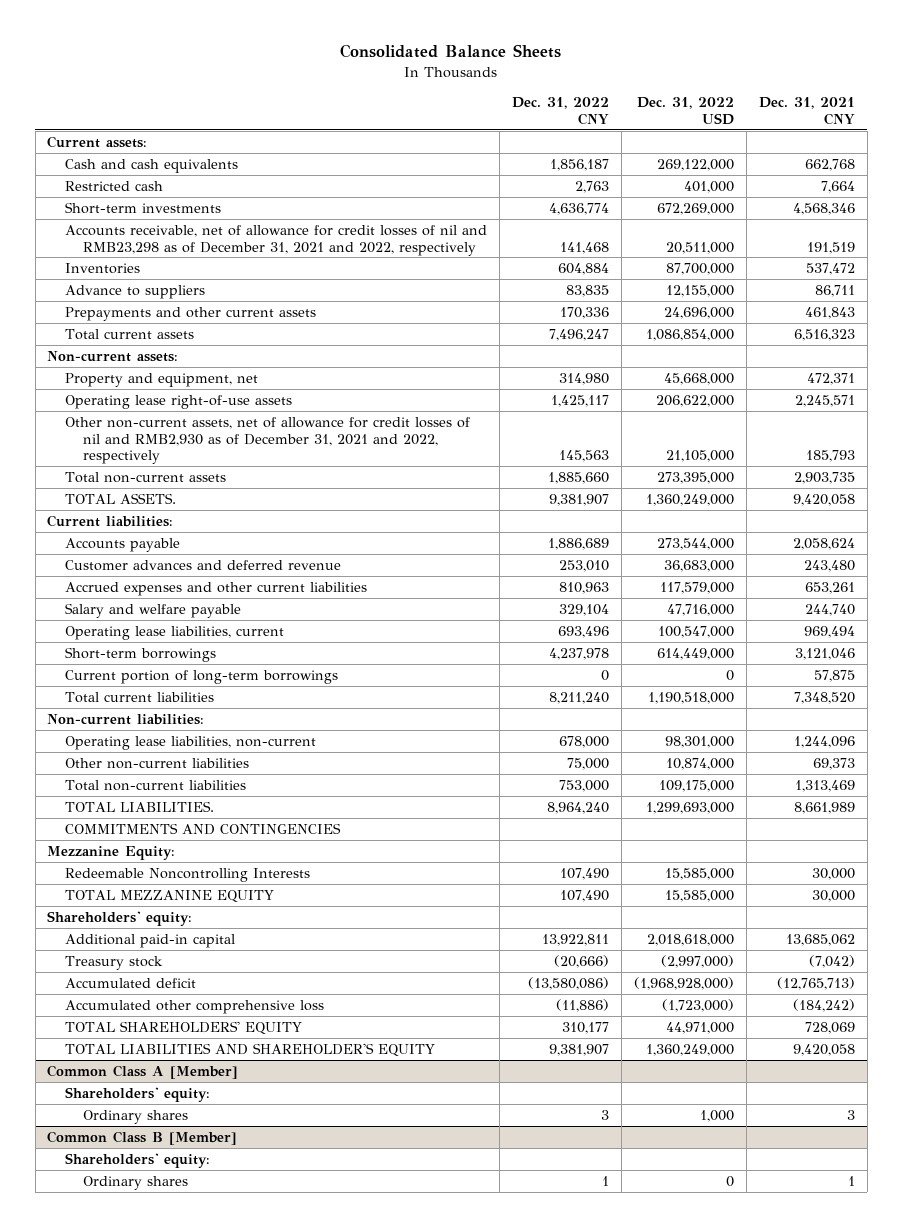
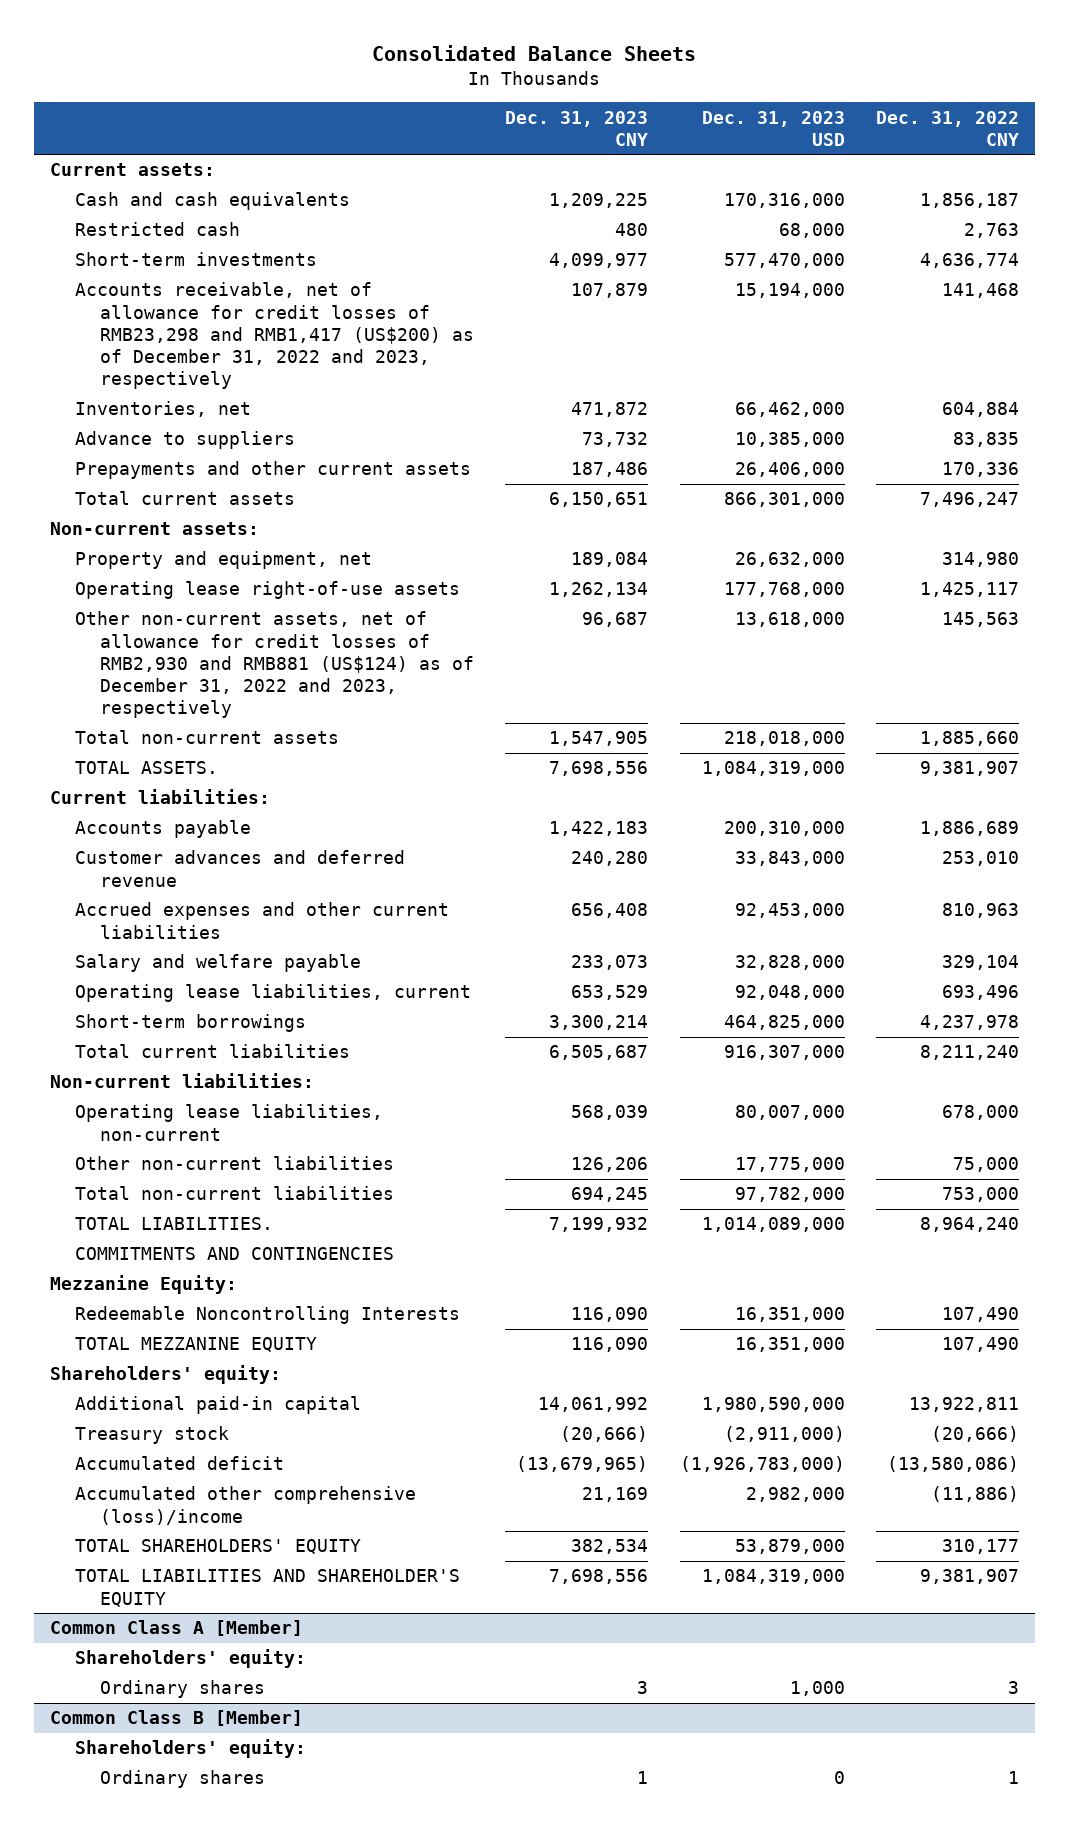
[637,97,735,125] Dec. 31, 2022 USD -> none
[759,97,856,125] Dec. 31, 2021 CNY -> none
none -> [505,110,649,146] Dec. 31, 2023 CNY
none -> [701,110,845,146] Dec. 31, 2023 USD
[65,224,488,256] Accounts receivable, net of allowance for credit losses of nil and RMB23,298 as of December 31, 2021 and 2022, respectively -> [74,282,474,390] Accounts receivable, net of allowance for credit losses of RMB23,298 and RMB1,417 (US$200) as of December 31, 2022 and 2023, respectively
[65,262,141,274] Inventories -> [74,401,251,418] Inventories, net
[65,416,471,465] Other non-current assets, net of allowance for credit losses of nil and RMB2,930 as of December 31, 2021 and 2022, respectively -> [74,611,474,719] Other non-current assets, net of allowance for credit losses of RMB2,930 and RMB881 (US$124) as of December 31, 2022 and 2023, respectively
[65,669,339,684] Current portion of long-term borrowings -> none
[65,999,325,1014] Accumulated other comprehensive loss -> [74,1486,416,1525] Accumulated other comprehensive (loss)/income

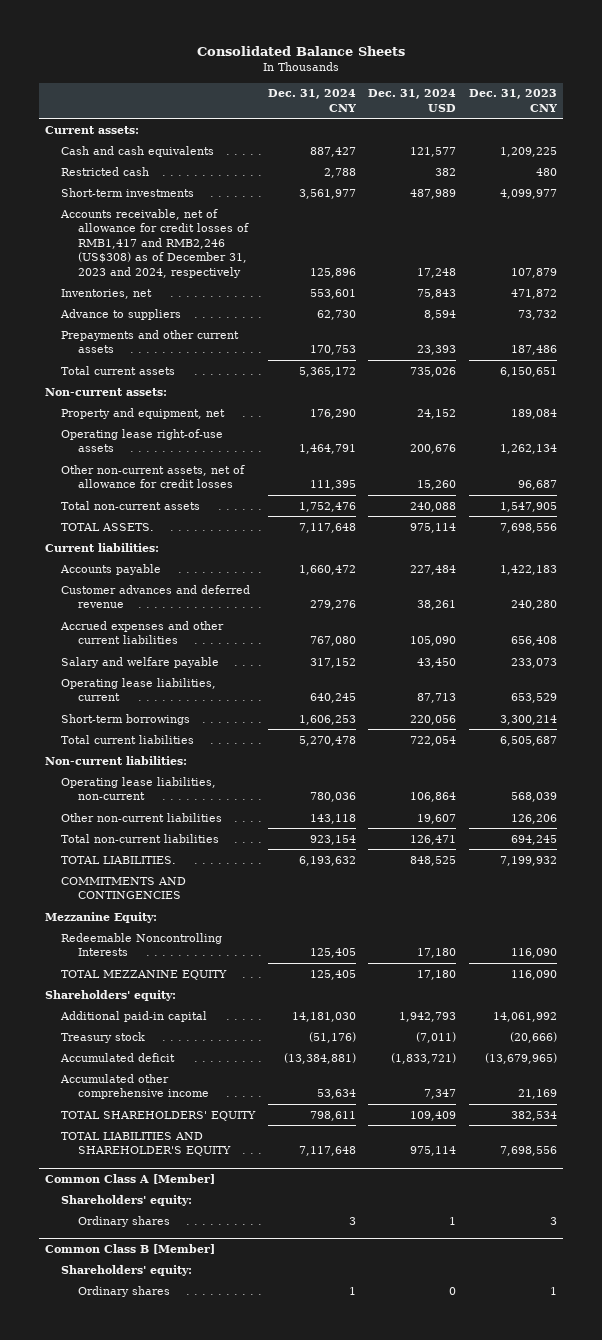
[701,110,845,146] Dec. 31, 2023 USD -> none
[876,110,1020,146] Dec. 31, 2022 CNY -> none
none -> [267,89,356,112] Dec. 31, 2024 CNY
none -> [368,89,457,112] Dec. 31, 2024 USD
[74,282,474,390] Accounts receivable, net of allowance for credit losses of RMB23,298 and RMB1,417 (US$200) as of December 31, 2022 and 2023, respectively -> [60,208,249,278] Accounts receivable, net of allowance for credit losses of RMB1,417 and RMB2,246 (US$308) as of December 31, 2023 and 2024, respectively
[74,611,474,719] Other non-current assets, net of allowance for credit losses of RMB2,930 and RMB881 (US$124) as of December 31, 2022 and 2023, respectively -> [61,464,246,489] Other non-current assets, net of allowance for credit losses
[74,1486,416,1525] Accumulated other comprehensive (loss)/income -> [60,1073,209,1100] Accumulated other comprehensive income

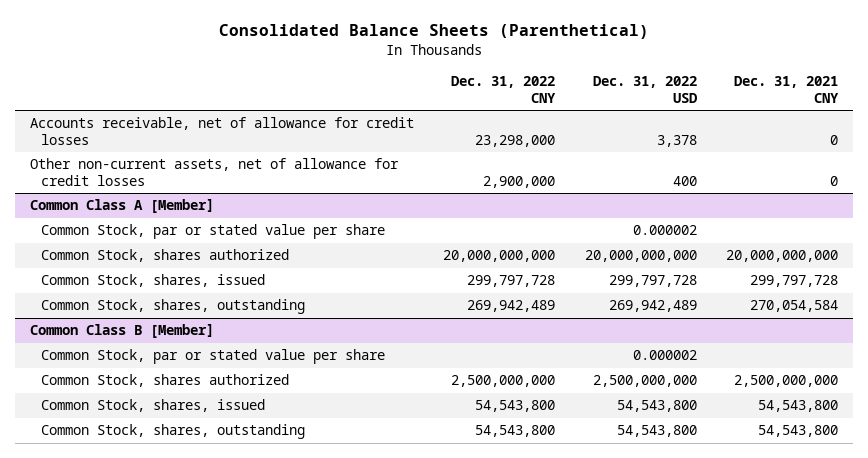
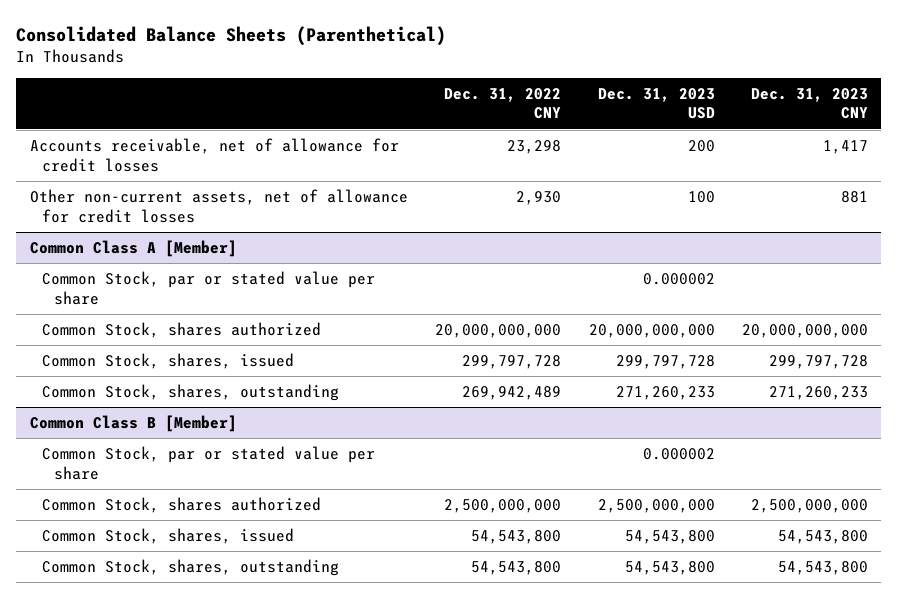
[592,76,697,103] Dec. 31, 2022 USD -> none
[734,76,840,103] Dec. 31, 2021 CNY -> none
none -> [597,87,715,120] Dec. 31, 2023 USD
none -> [750,87,868,120] Dec. 31, 2023 CNY
[475,134,556,147] 23,298,000 -> [507,140,562,155] 23,298
[483,175,556,188] 2,900,000 -> [516,191,562,206] 2,930

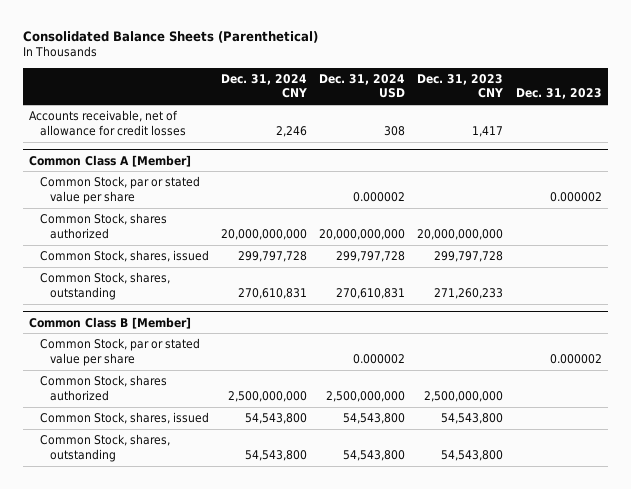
[444,87,562,120] Dec. 31, 2022 CNY -> none
[597,87,715,120] Dec. 31, 2023 USD -> none
none -> [220,73,307,99] Dec. 31, 2024 CNY
none -> [319,73,406,99] Dec. 31, 2024 USD
none -> [515,88,602,100] Dec. 31, 2023
[29,189,408,223] Other non-current assets, net of allowance for credit losses -> none

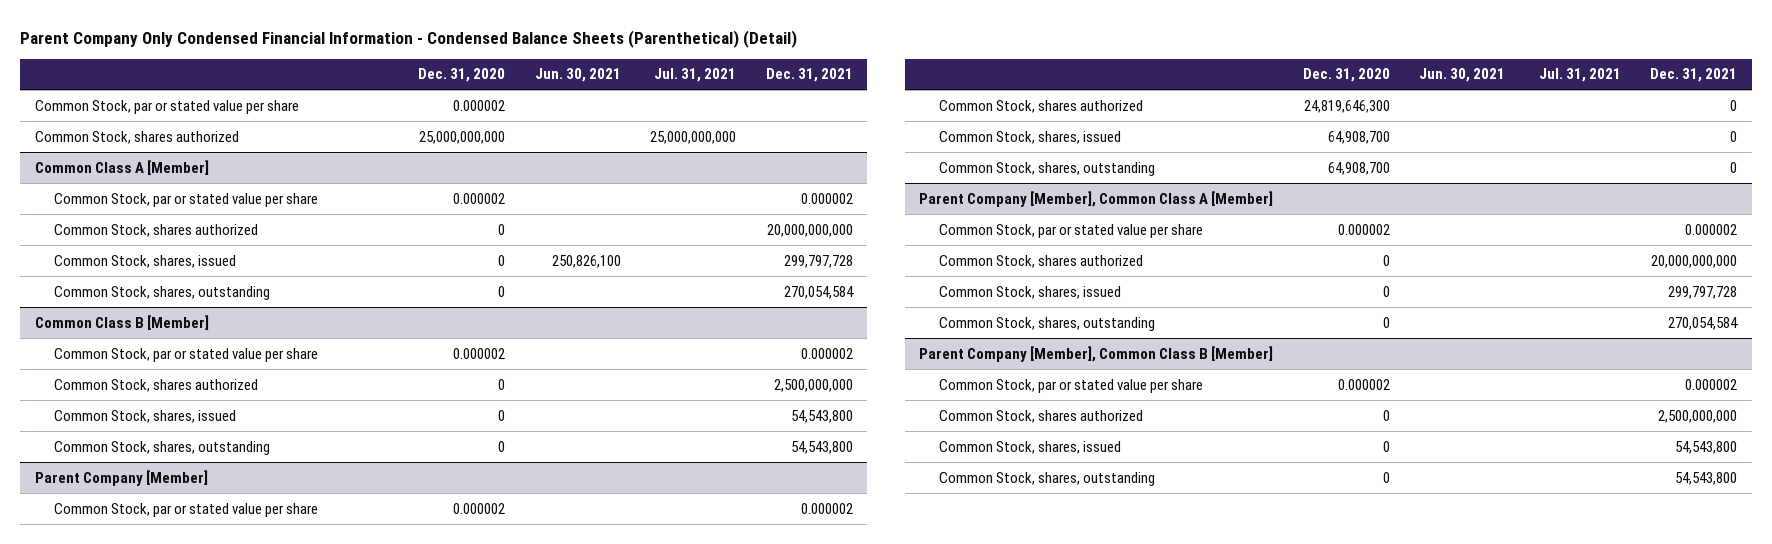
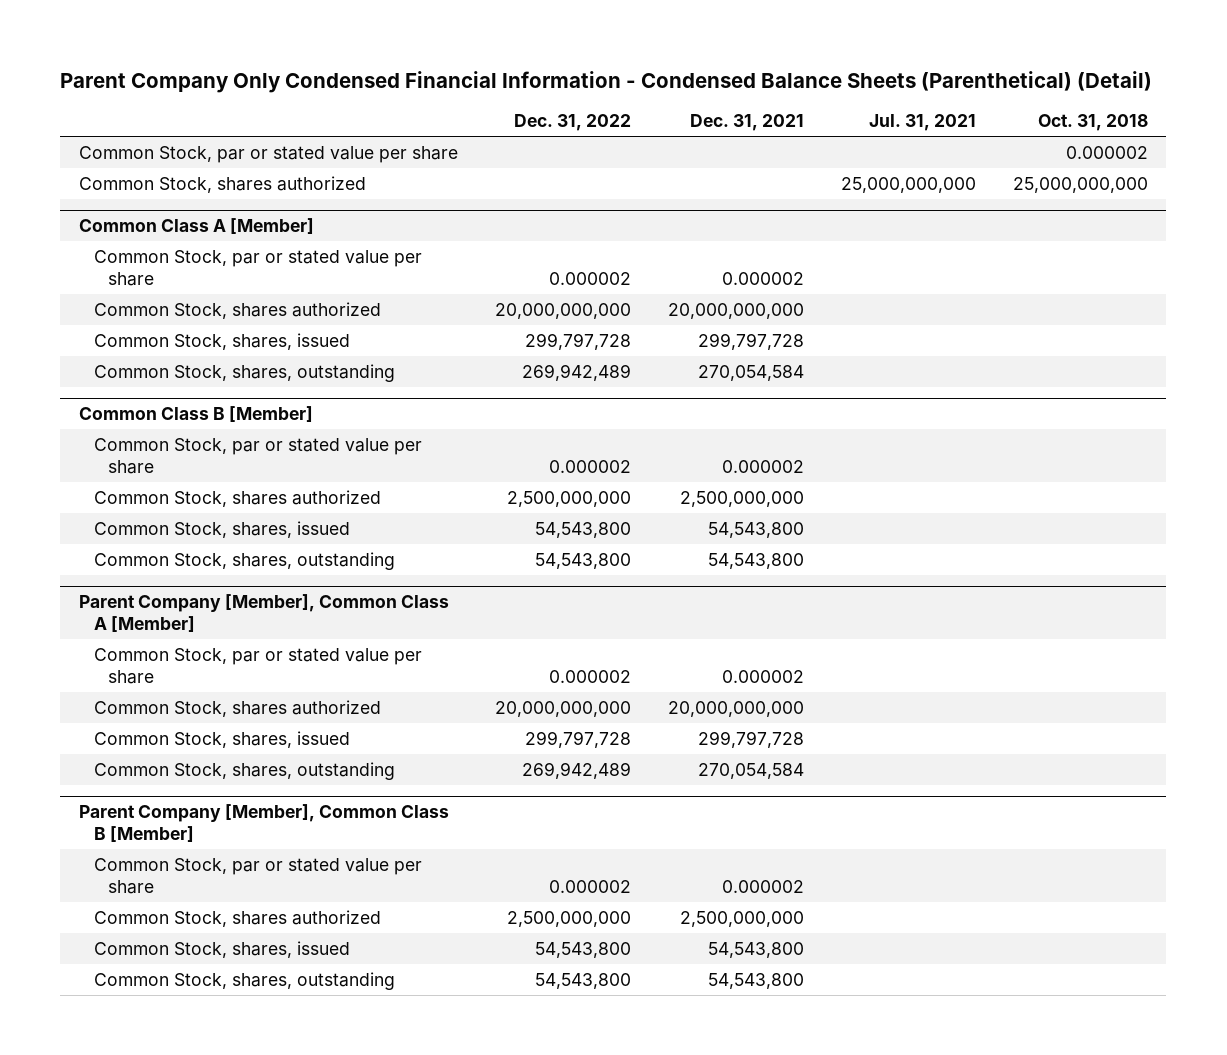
[418,68,506,83] Dec. 31, 2020 -> none
[534,68,621,83] Jun. 30, 2021 -> none
none -> [513,114,631,132] Dec. 31, 2022
none -> [1037,114,1148,132] Oct. 31, 2018
[35,469,209,486] Parent Company [Member] -> none
[54,502,319,517] Common Stock, par or stated value per share -> none
[938,99,1143,113] Common Stock, shares authorized -> none
[938,130,1121,144] Common Stock, shares, issued -> none
[938,161,1155,176] Common Stock, shares, outstanding -> none

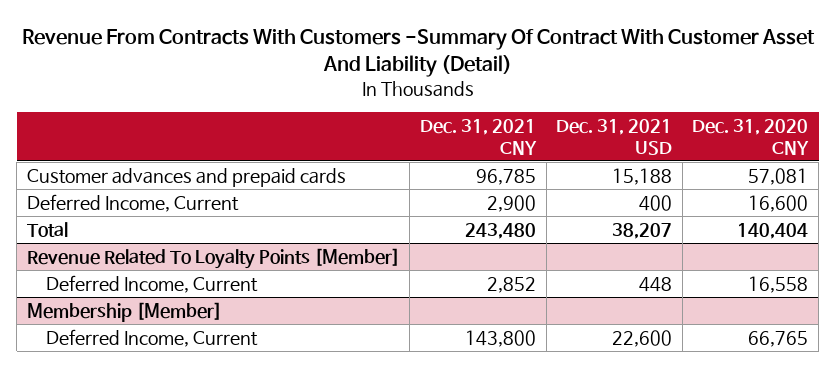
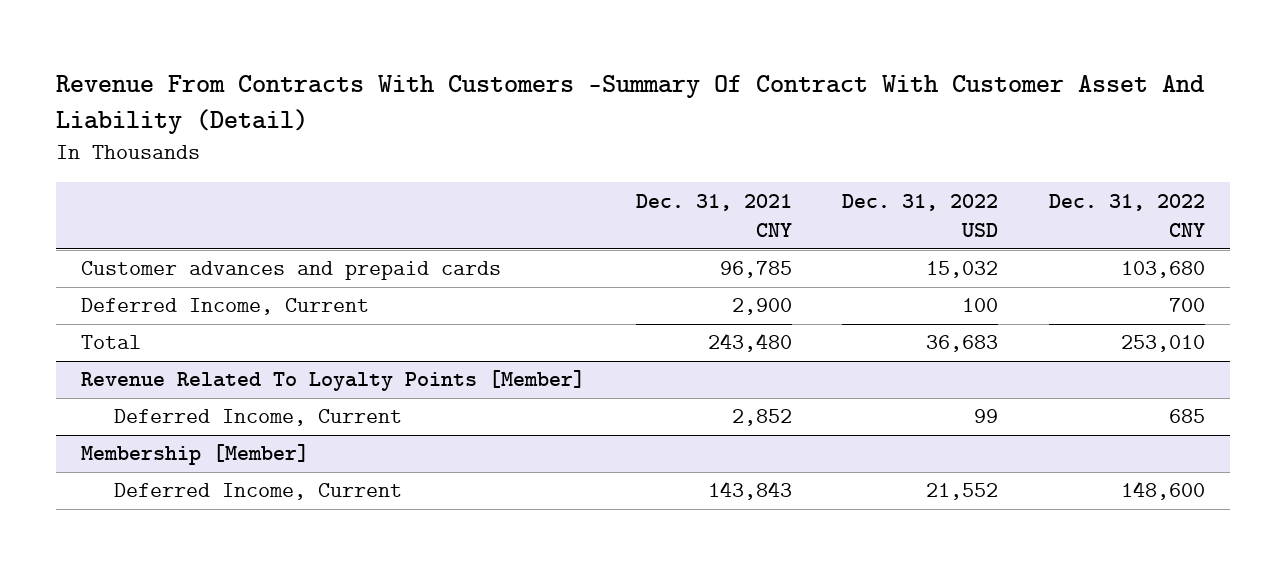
[556,118,673,155] Dec. 31, 2021 USD -> none
[692,118,810,155] Dec. 31, 2020 CNY -> none
none -> [842,193,999,238] Dec. 31, 2022 USD
none -> [1048,193,1205,238] Dec. 31, 2022 CNY
[464,329,536,347] 143,800 -> [707,481,792,501] 143,843

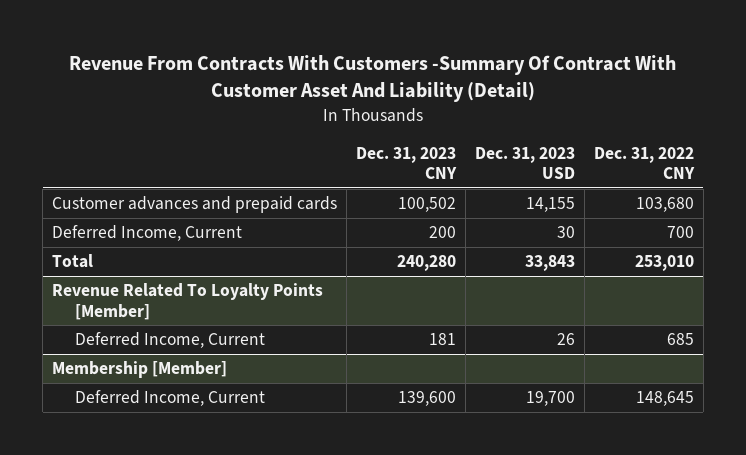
[635,193,792,238] Dec. 31, 2021 CNY -> none
[842,193,999,238] Dec. 31, 2022 USD -> none
none -> [355,146,457,180] Dec. 31, 2023 CNY
none -> [474,146,575,180] Dec. 31, 2023 USD
[1120,481,1205,501] 148,600 -> [635,391,694,407] 148,645

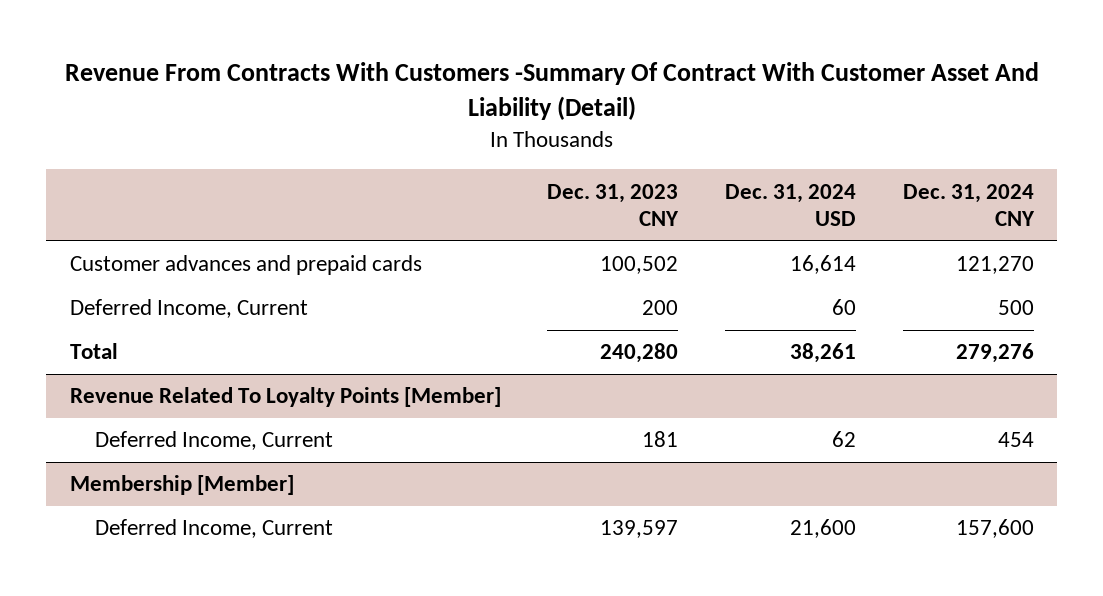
[474,146,575,180] Dec. 31, 2023 USD -> none
[593,146,695,180] Dec. 31, 2022 CNY -> none
none -> [725,183,857,227] Dec. 31, 2024 USD
none -> [902,183,1035,227] Dec. 31, 2024 CNY
[397,391,456,407] 139,600 -> [600,520,679,539] 139,597

